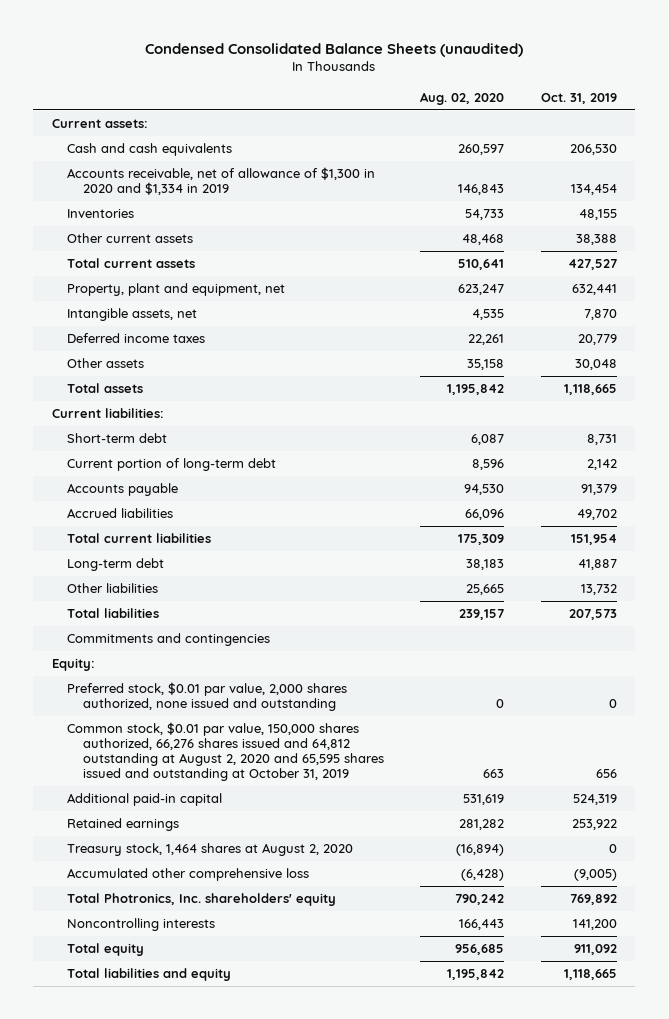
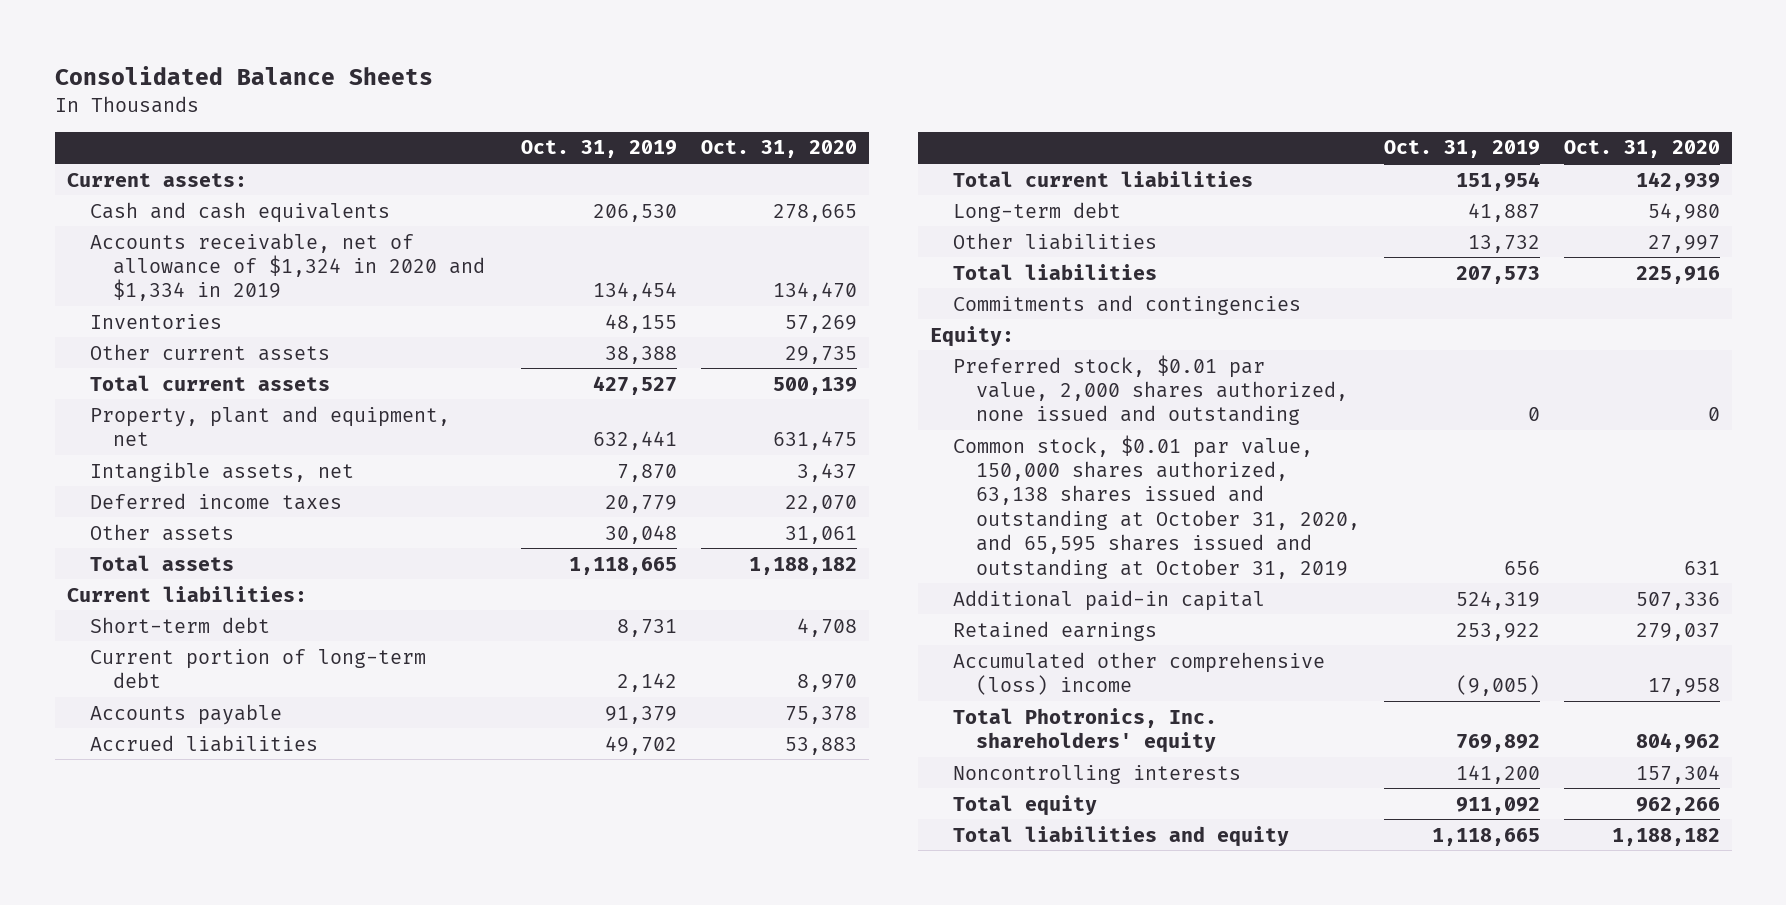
[145,42,524,57] Condensed Consolidated Balance Sheets (unaudited) -> [54,66,433,86] Consolidated Balance Sheets
[420,91,505,105] Aug. 02, 2020 -> none
none -> [700,140,857,159] Oct. 31, 2020
[67,167,376,196] Accounts receivable, net of allowance of $1,300 in 2020 and $1,334 in 2019 -> [89,232,486,302] Accounts receivable, net of allowance of $1,324 in 2020 and $1,334 in 2019
[67,722,384,782] Common stock, $0.01 par value, 150,000 shares authorized, 66,276 shares issued and 64,812 outstanding at August 2, 2020 and 65,595 shares issued and outstanding at October 31, 2019 -> [953,434,1361,579] Common stock, $0.01 par value, 150,000 shares authorized, 63,138 shares issued and outstanding at October 31, 2020, and 65,595 shares issued and outstanding at October 31, 2019
[67,843,354,857] Treasury stock, 1,464 shares at August 2, 2020 -> none
[67,868,310,882] Accumulated other comprehensive loss -> [953,651,1326,696] Accumulated other comprehensive (loss) income

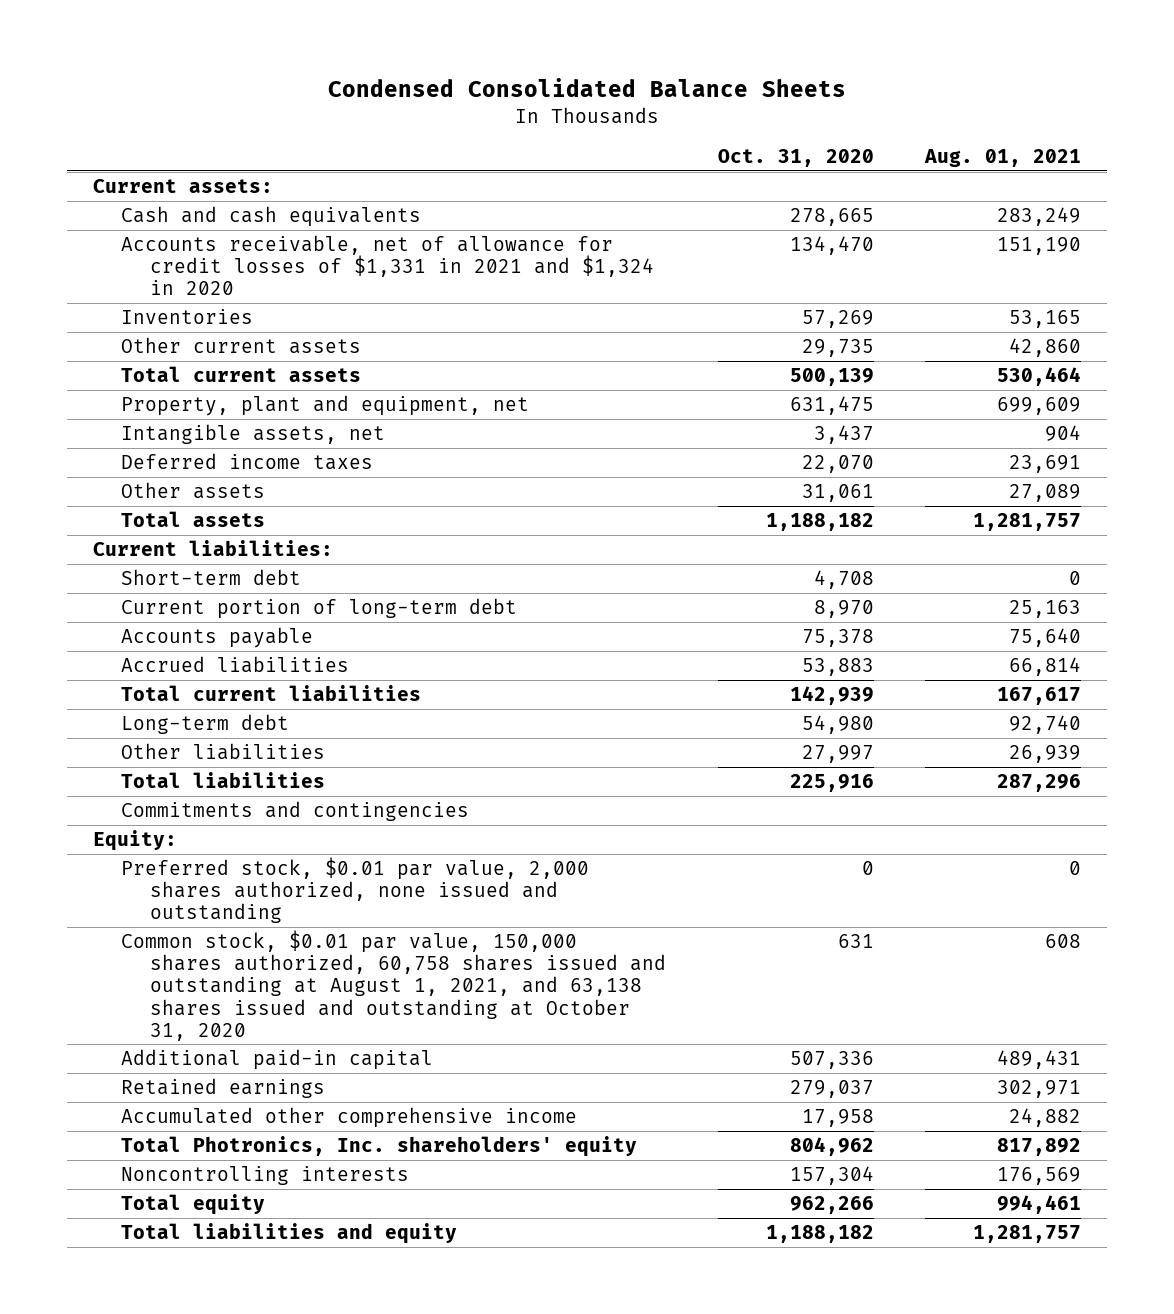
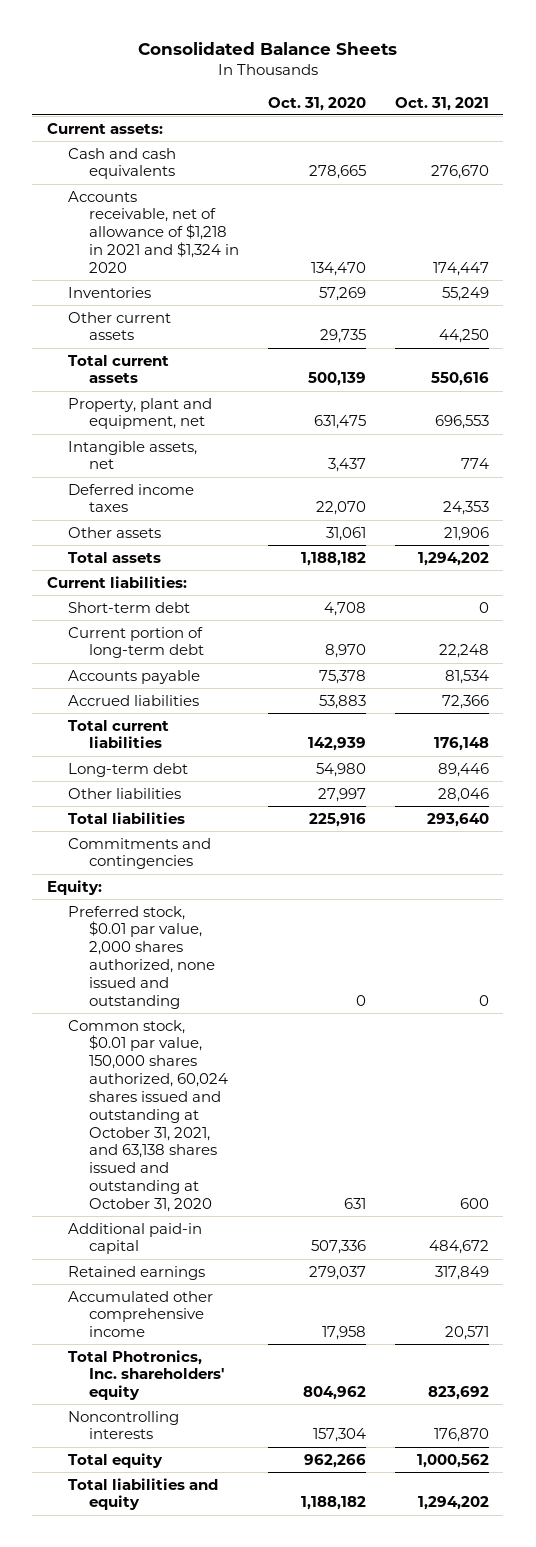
[327,77,846,97] Condensed Consolidated Balance Sheets -> [137,42,397,56] Consolidated Balance Sheets
[923,149,1081,168] Aug. 01, 2021 -> none
none -> [394,96,489,111] Oct. 31, 2021
[121,235,655,296] Accounts receivable, net of allowance for credit losses of $1,331 in 2021 and $1,324 in 2020 -> [67,190,240,273] Accounts receivable, net of allowance of $1,218 in 2021 and $1,324 in 2020
[121,930,667,1041] Common stock, $0.01 par value, 150,000 shares authorized, 60,758 shares issued and outstanding at August 1, 2021, and 63,138 shares issued and outstanding at October 31, 2020 -> [67,1019,229,1212] Common stock, $0.01 par value, 150,000 shares authorized, 60,024 shares issued and outstanding at October 31, 2021, and 63,138 shares issued and outstanding at October 31, 2020

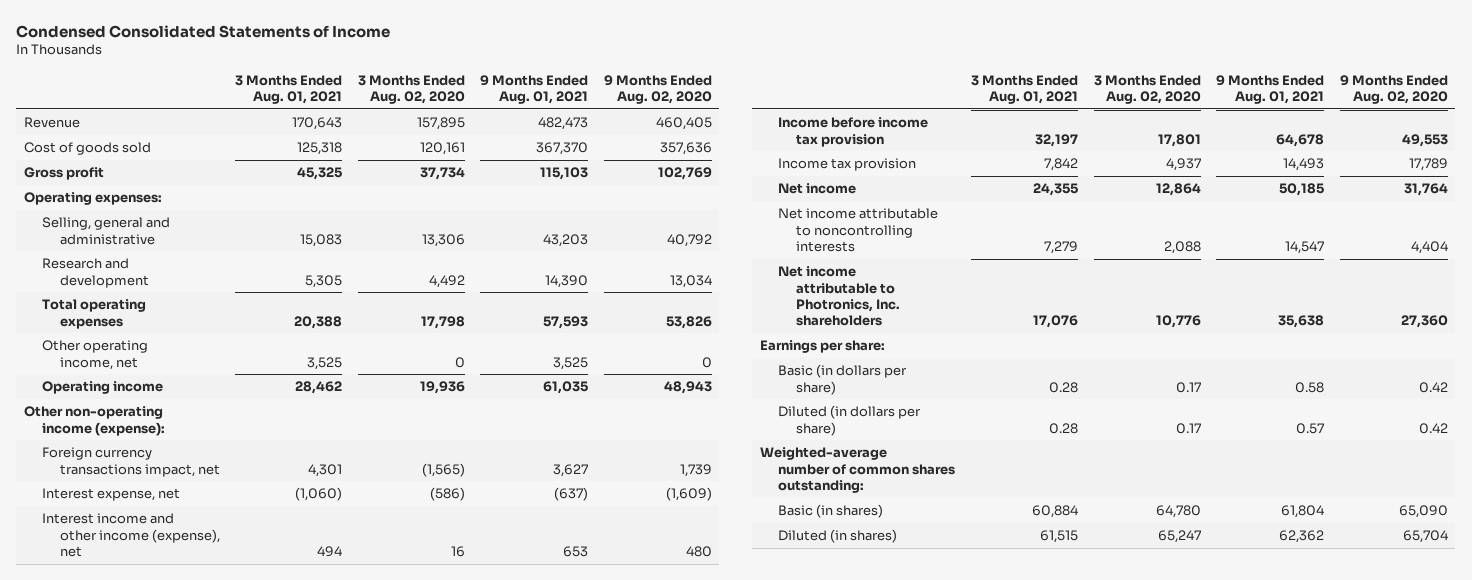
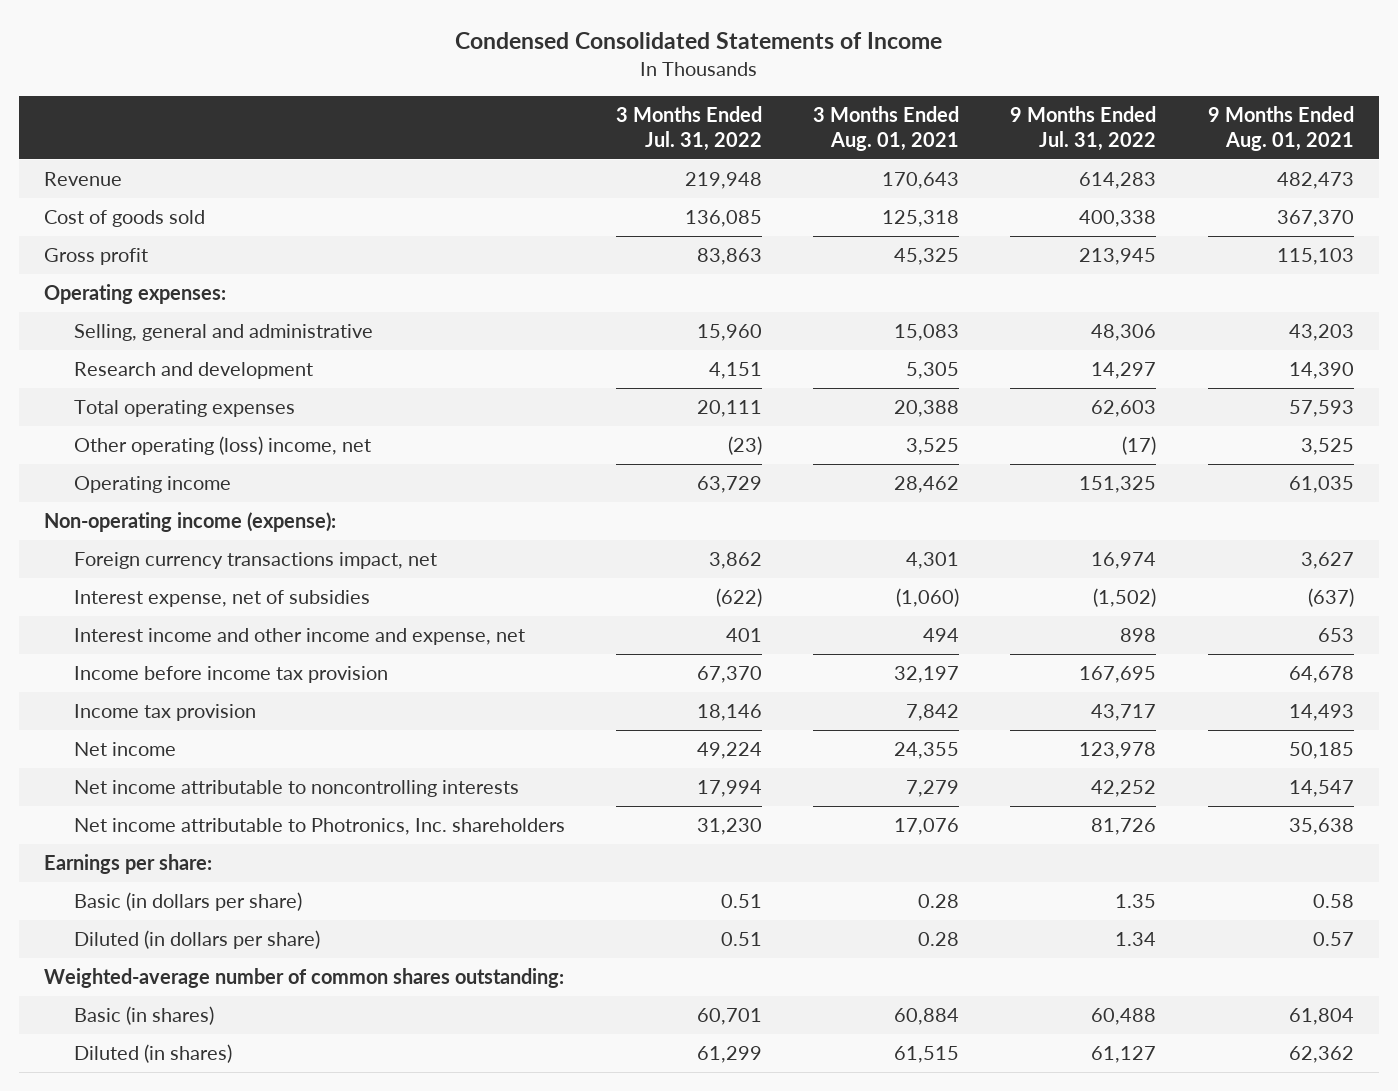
[357,74,465,105] 3 Months Ended Aug. 02, 2020 -> none
[603,74,712,105] 9 Months Ended Aug. 02, 2020 -> none
none -> [615,106,762,152] 3 Months Ended Jul. 31, 2022
none -> [1010,106,1157,152] 9 Months Ended Jul. 31, 2022
[41,340,148,370] Other operating income, net -> [73,436,371,456] Other operating (loss) income, net
[23,406,165,436] Other non-operating income (expense): -> [44,512,337,533] Non-operating income (expense):
[41,488,180,502] Interest expense, net -> [73,590,370,608] Interest expense, net of subsidies
[41,513,220,558] Interest income and other income (expense), net -> [73,628,525,646] Interest income and other income and expense, net

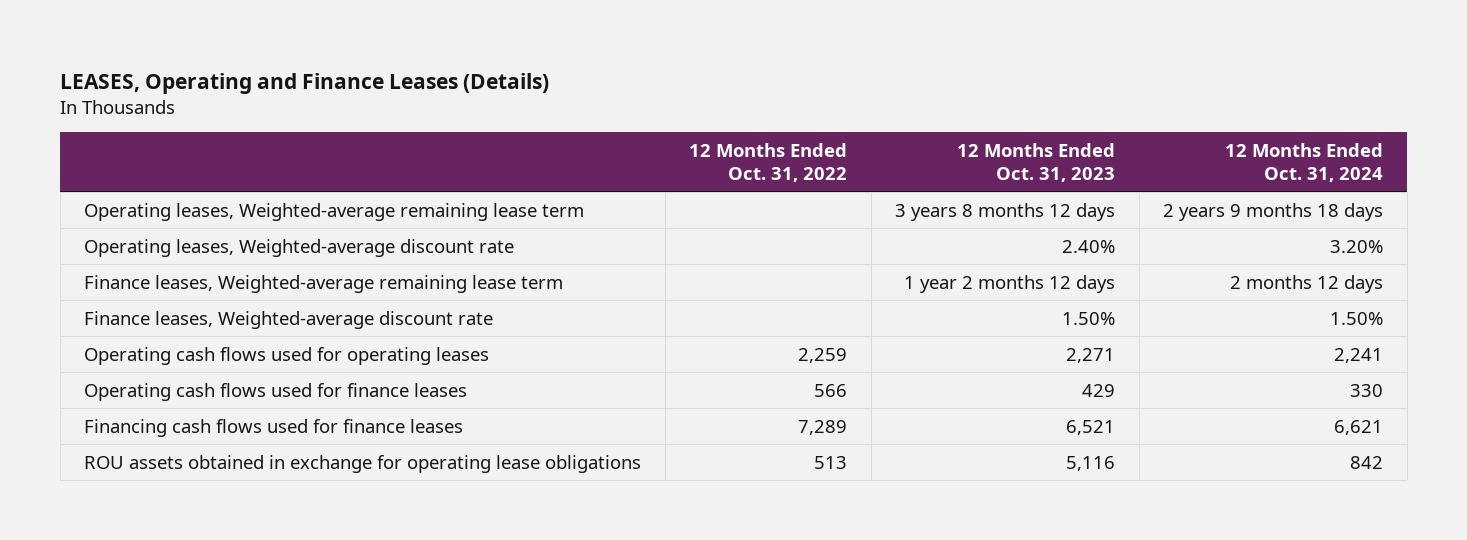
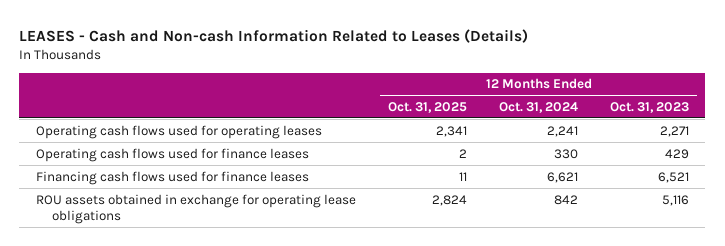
[60,72,550,94] LEASES, Operating and Finance Leases (Details) -> [19,28,529,43] LEASES - Cash and Non-cash Information Related to Leases (Details)
[689,142,848,183] 12 Months Ended Oct. 31, 2022 -> none
none -> [387,101,467,113] Oct. 31, 2025
[84,202,585,221] Operating leases, Weighted-average remaining lease term -> none
[84,238,515,257] Operating leases, Weighted-average discount rate -> none
[84,274,564,293] Finance leases, Weighted-average remaining lease term -> none
[84,310,494,329] Finance leases, Weighted-average discount rate -> none

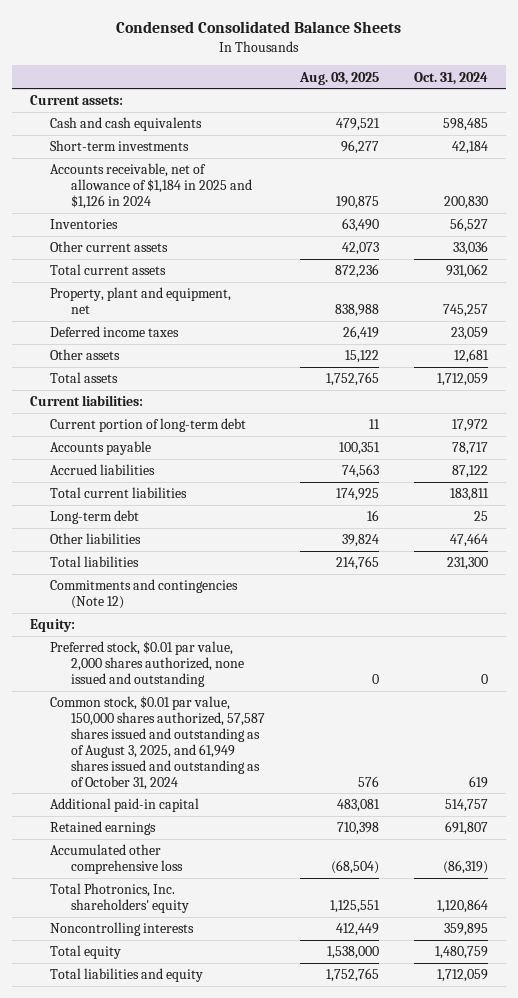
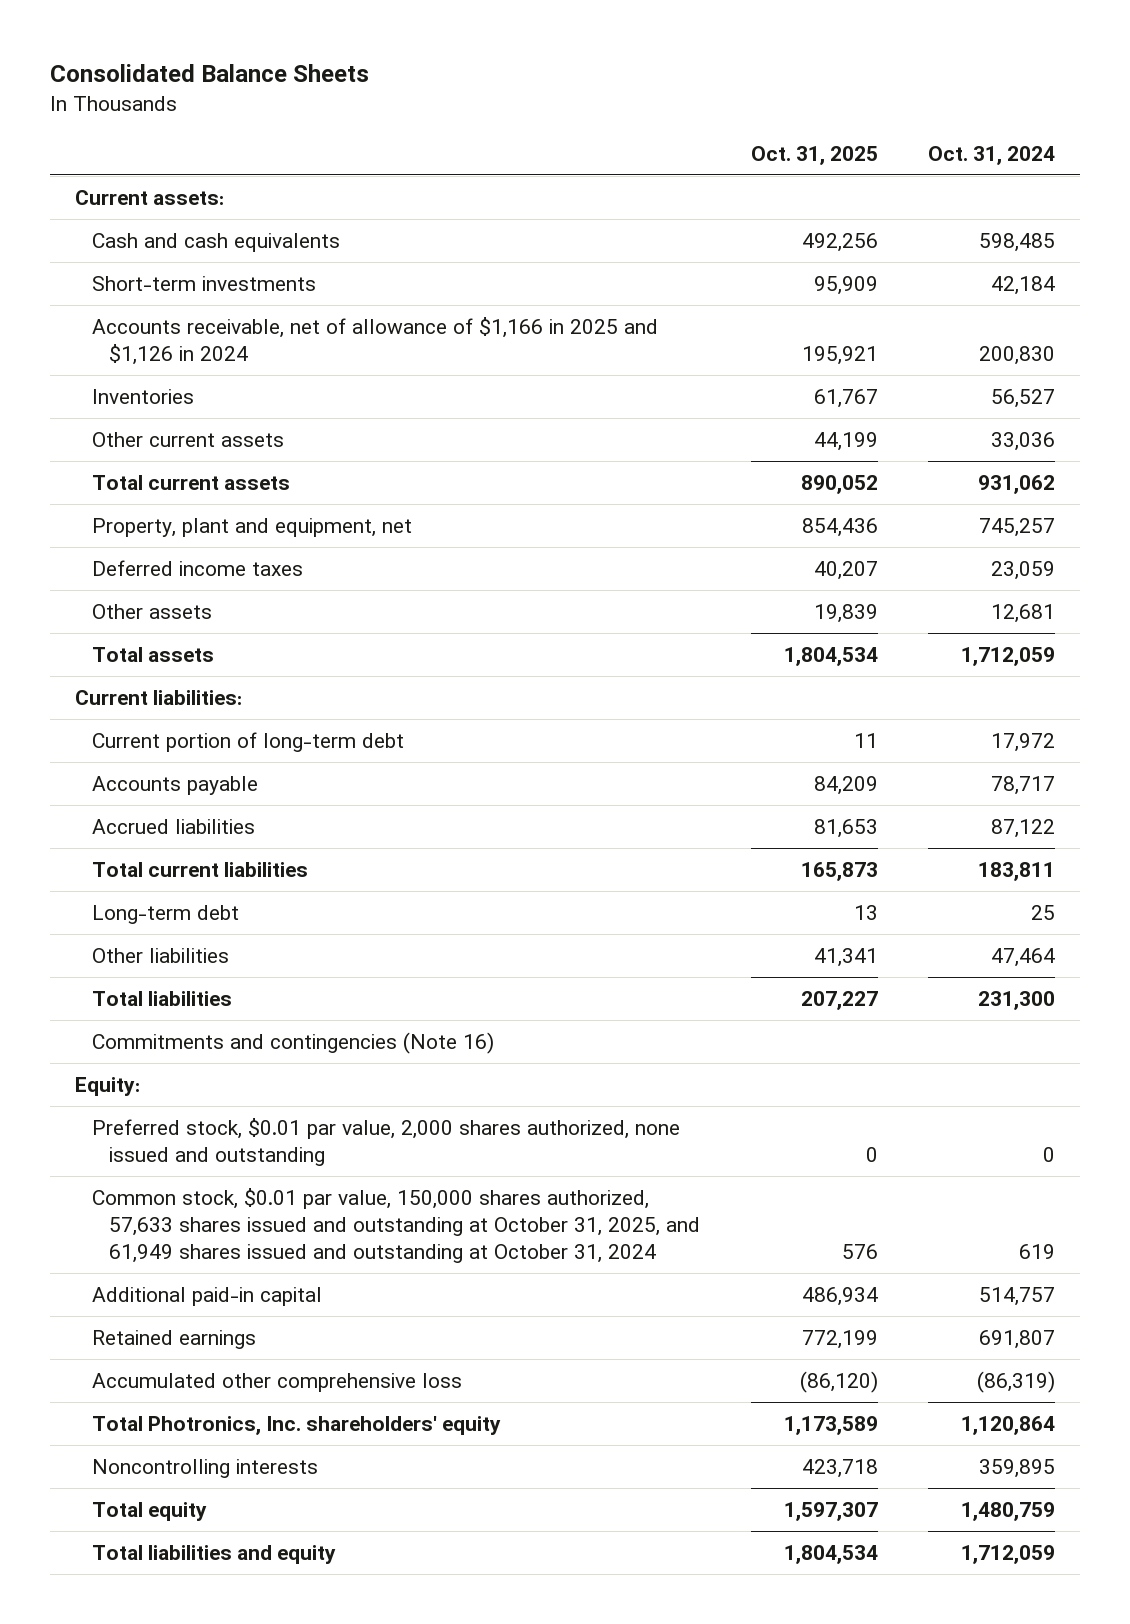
[116,21,402,34] Condensed Consolidated Balance Sheets -> [49,64,369,83] Consolidated Balance Sheets
[298,71,379,85] Aug. 03, 2025 -> none
none -> [750,145,878,165] Oct. 31, 2025
[50,163,252,209] Accounts receivable, net of allowance of $1,184 in 2025 and $1,126 in 2024 -> [92,317,659,366] Accounts receivable, net of allowance of $1,166 in 2025 and $1,126 in 2024
[50,579,239,610] Commitments and contingencies (Note 12) -> [92,1032,495,1055] Commitments and contingencies (Note 16)
[50,696,265,790] Common stock, $0.01 par value, 150,000 shares authorized, 57,587 shares issued and outstanding as of August 3, 2025, and 61,949 shares issued and outstanding as of October 31, 2024 -> [92,1188,701,1264] Common stock, $0.01 par value, 150,000 shares authorized, 57,633 shares issued and outstanding at October 31, 2025, and 61,949 shares issued and outstanding at October 31, 2024

